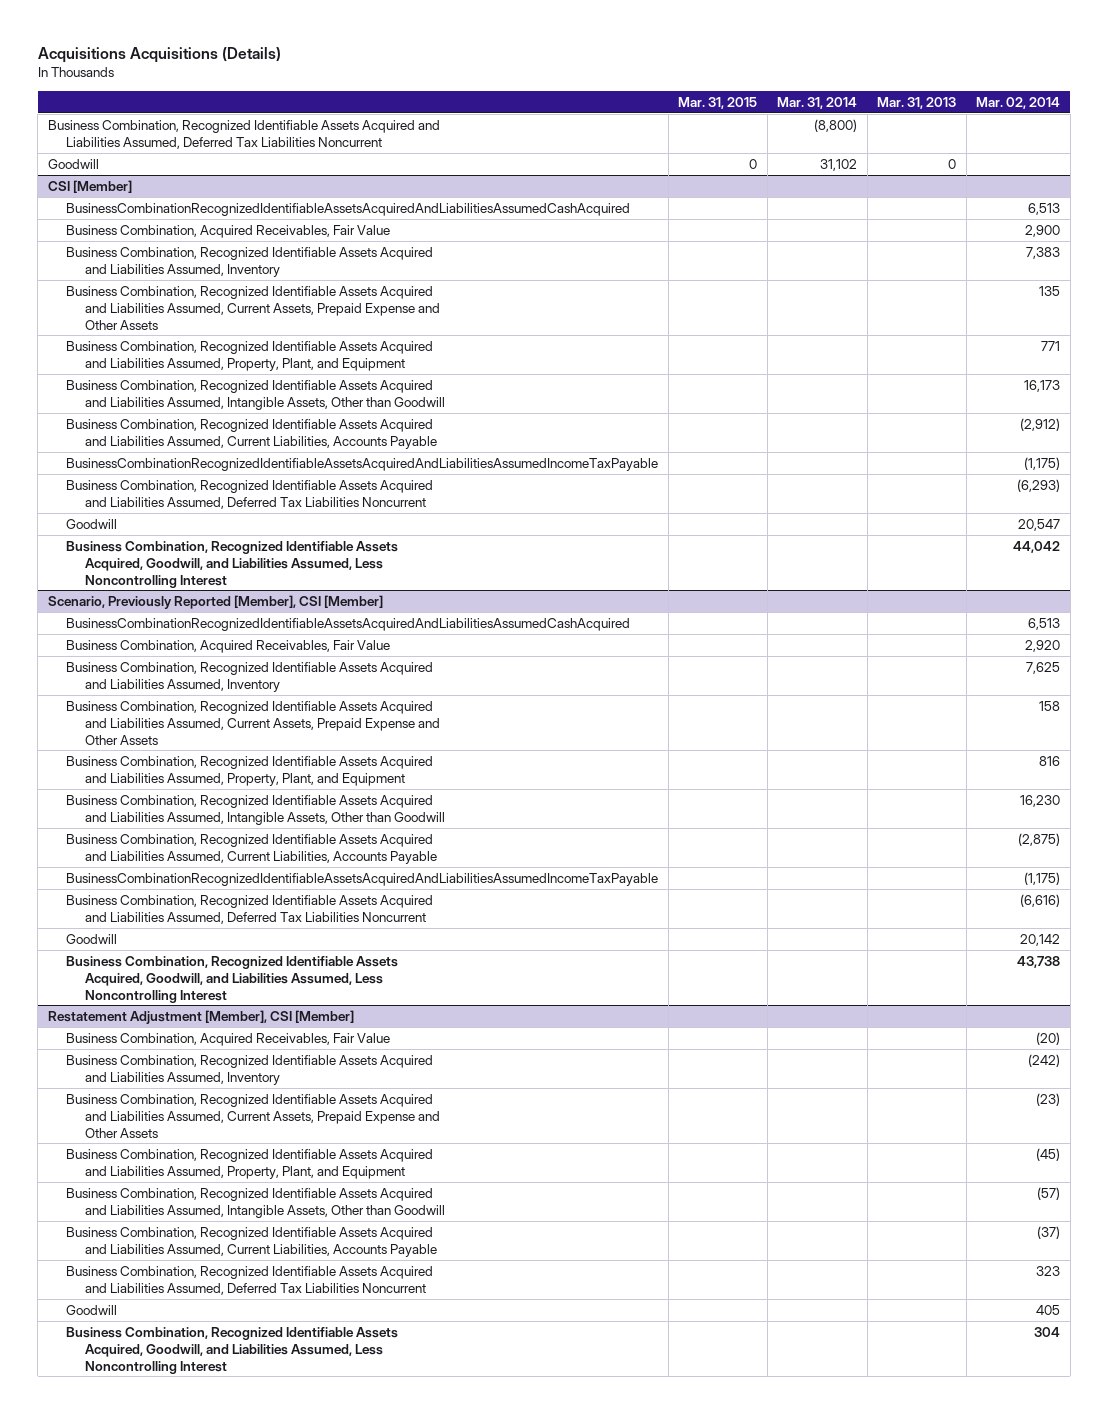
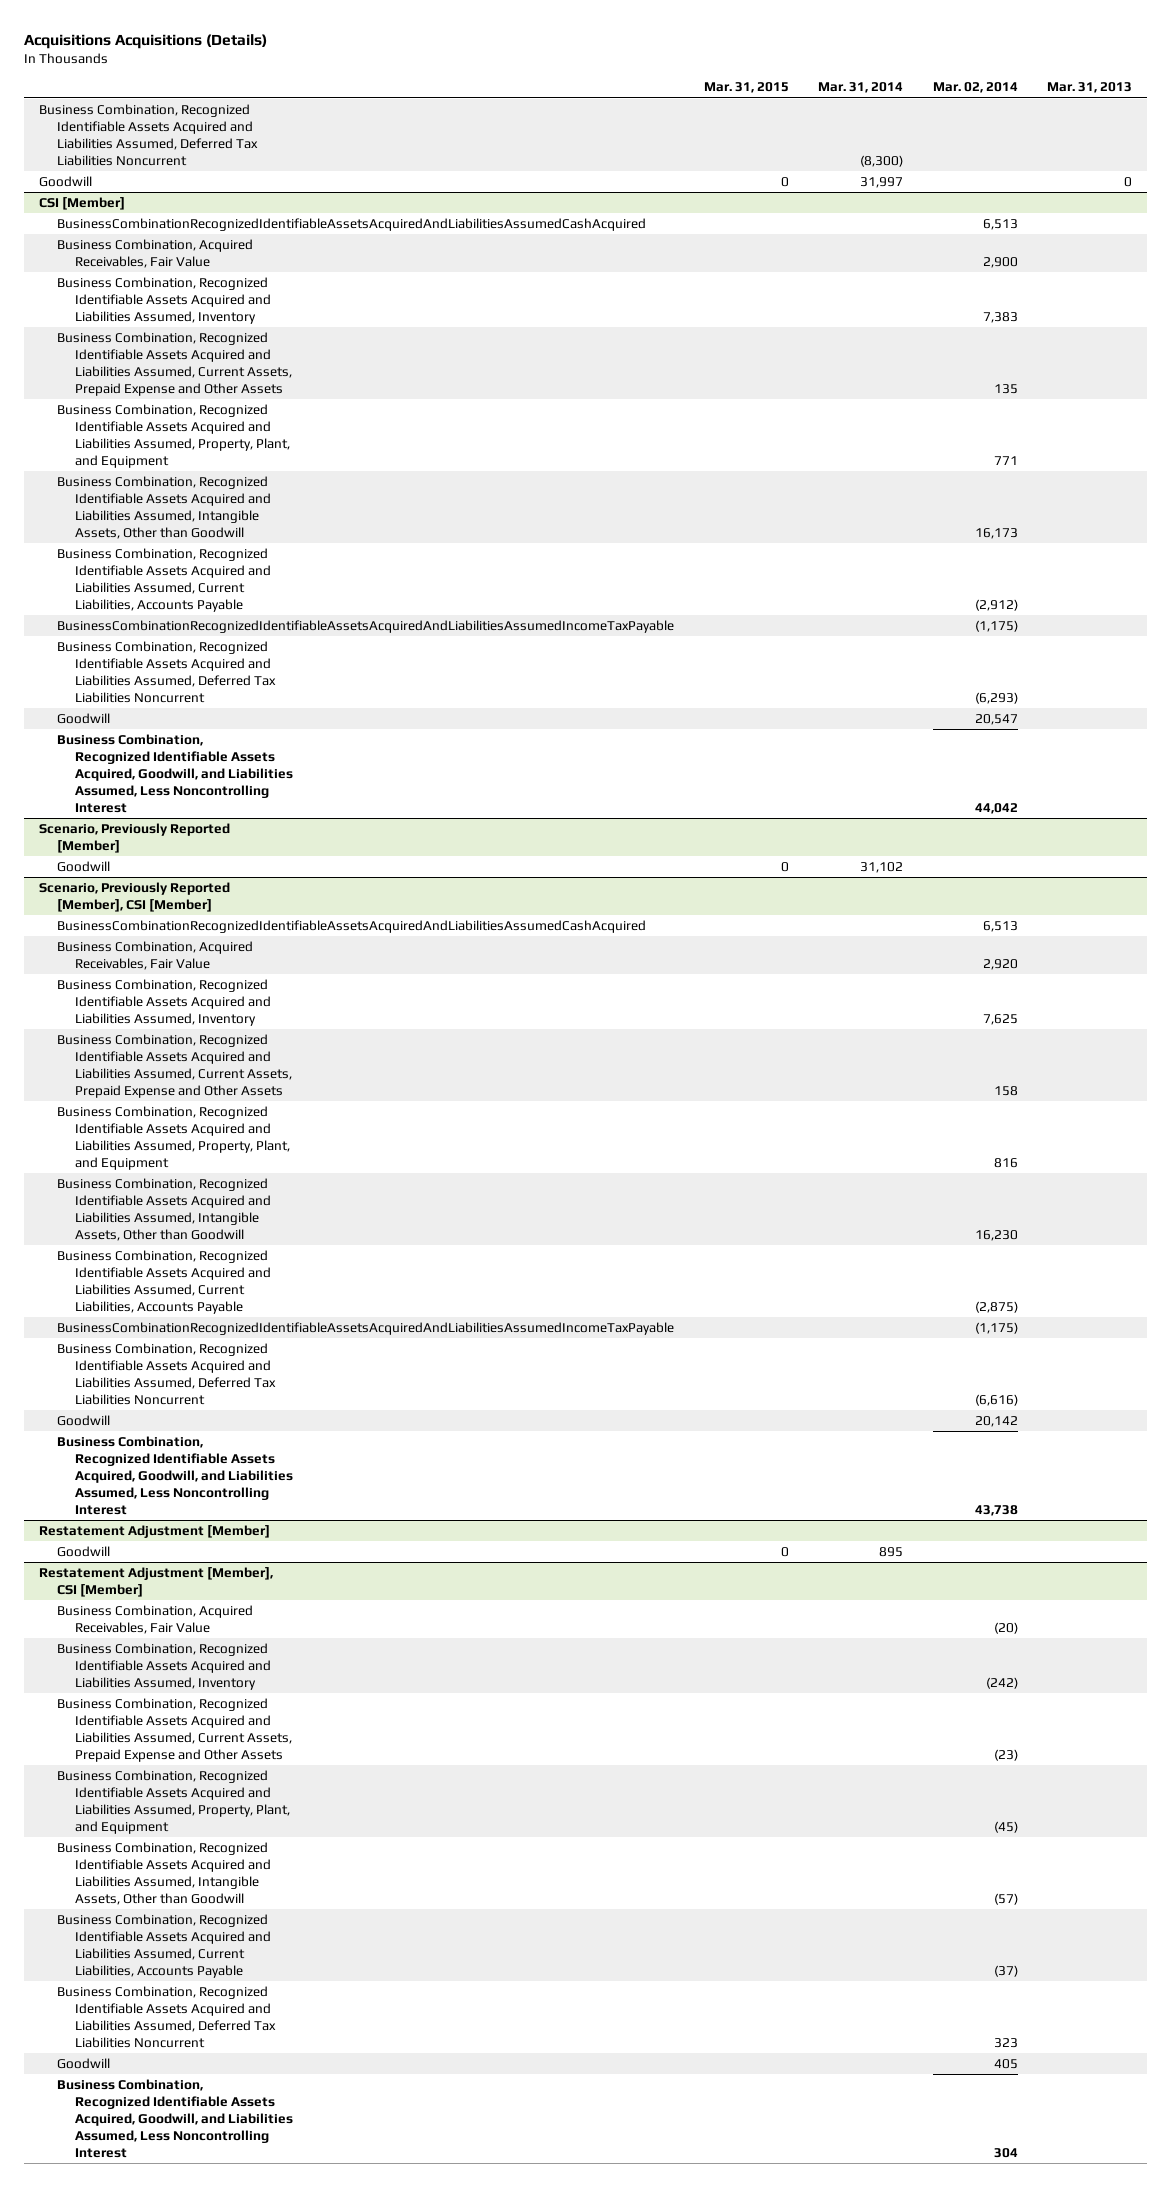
[814,118,858,132] (8,800) -> [860,154,904,167] (8,300)
[820,158,858,171] 31,102 -> [860,177,904,189] 31,997
none -> [38,823,230,853] Scenario, Previously Reported [Member]
none -> [57,861,111,873] Goodwill
none -> [38,1525,270,1539] Restatement Adjustment [Member]
none -> [57,1546,111,1558] Goodwill

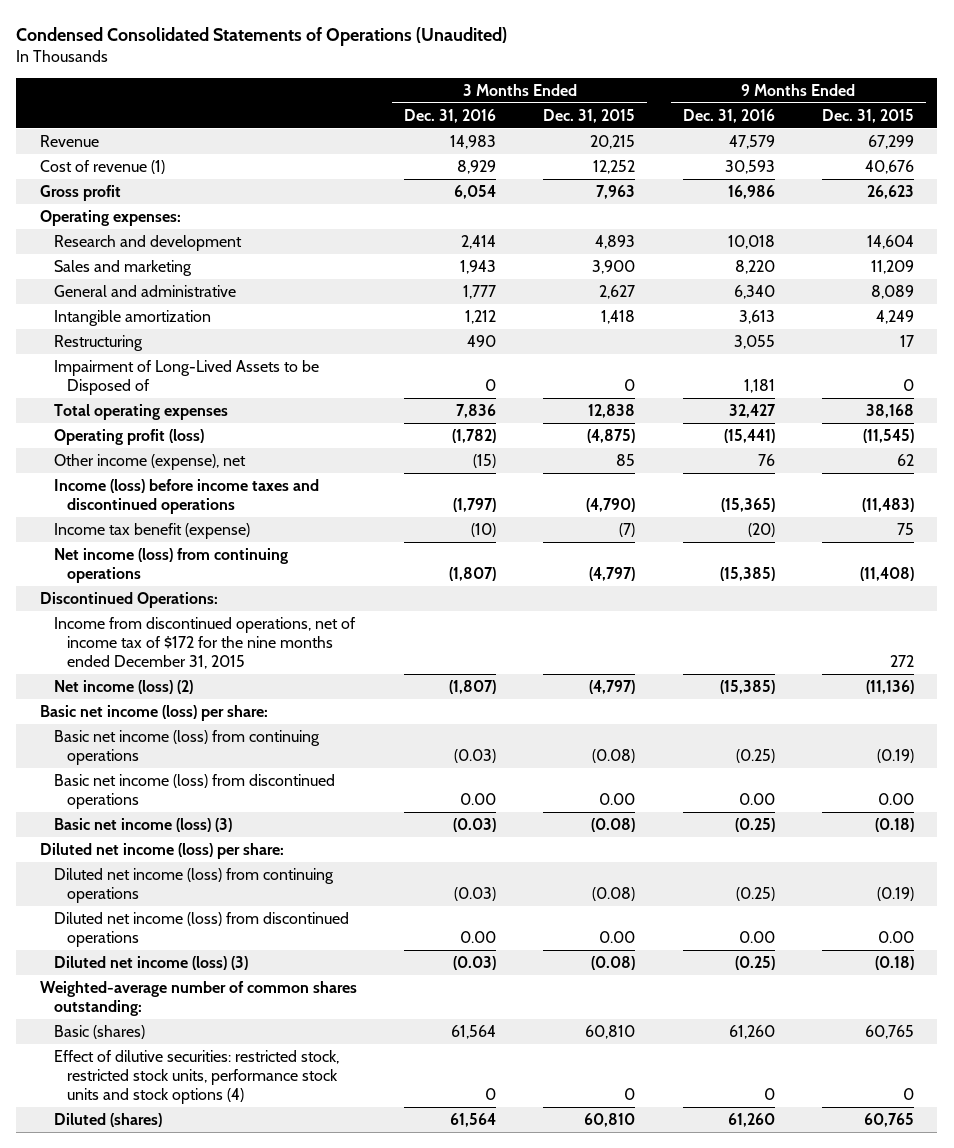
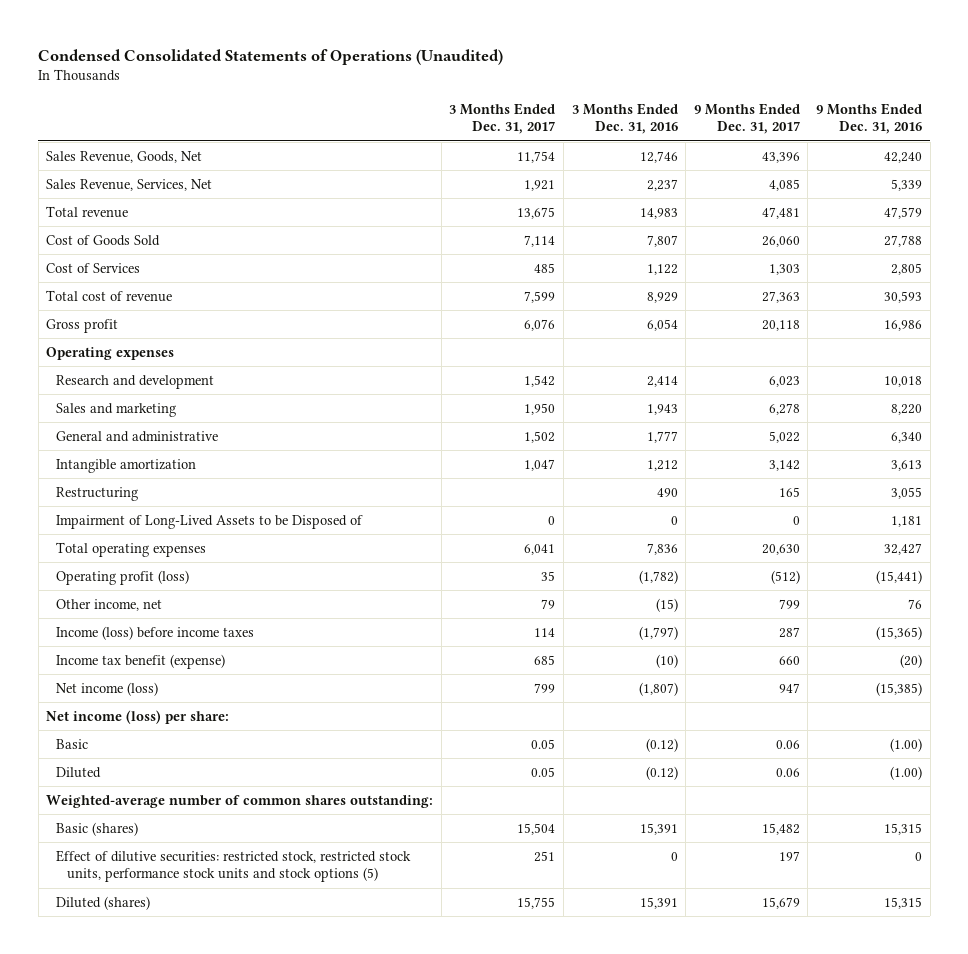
[543,108,636,123] Dec. 31, 2015 -> none
[821,108,914,123] Dec. 31, 2015 -> none
none -> [449,102,556,135] 3 Months Ended Dec. 31, 2017
none -> [693,102,800,135] 9 Months Ended Dec. 31, 2017
none -> [46,150,203,163] Sales Revenue, Goods, Net
none -> [46,178,213,191] Sales Revenue, Services, Net
[39,135,99,148] Revenue -> [46,205,129,218] Total revenue
none -> [46,234,161,246] Cost of Goods Sold
none -> [46,262,141,273] Cost of Services
[39,160,165,175] Cost of revenue (1) -> [46,289,173,302] Total cost of revenue
[39,210,181,227] Operating expenses: -> [46,346,175,360] Operating expenses
[53,454,246,471] Other income (expense), net -> [56,598,163,611] Other income, net
[53,479,319,514] Income (loss) before income taxes and discontinued operations -> [56,625,255,640] Income (loss) before income taxes
[53,548,288,583] Net income (loss) from continuing operations -> none
[39,592,218,609] Discontinued Operations: -> none
[53,617,356,669] Income from discontinued operations, net of income tax of $172 for the nine months ended December 31, 2015 -> none
[53,730,320,765] Basic net income (loss) from continuing operations -> none
[53,774,335,809] Basic net income (loss) from discontinued operations -> none
[39,843,284,860] Diluted net income (loss) per share: -> none
[53,868,334,903] Diluted net income (loss) from continuing operations -> none
[53,912,349,947] Diluted net income (loss) from discontinued operations -> none
[53,680,193,695] Net income (loss) (2) -> [56,681,159,696] Net income (loss)
[39,705,268,722] Basic net income (loss) per share: -> [46,709,230,724] Net income (loss) per share:
[53,818,232,833] Basic net income (loss) (3) -> [56,738,89,749] Basic
[453,818,497,833] (0.03) -> [645,737,678,752] (0.12)
[734,818,775,833] (0.25) -> [890,737,923,752] (1.00)
[53,956,248,971] Diluted net income (loss) (3) -> [56,766,102,778] Diluted
[453,956,497,971] (0.03) -> [645,765,678,780] (0.12)
[734,956,775,971] (0.25) -> [890,765,923,780] (1.00)
[451,1025,497,1040] 61,564 -> [639,822,678,835] 15,391
[728,1025,775,1040] 61,260 -> [884,822,923,835] 15,315
[53,1050,339,1104] Effect of dilutive securities: restricted stock, restricted stock units, performance stock units and stock options (4) -> [56,849,412,883] Effect of dilutive securities: restricted stock, restricted stock units, performance stock units and stock options (5)
[450,1113,497,1128] 61,564 -> [639,896,678,909] 15,391
[727,1113,775,1128] 61,260 -> [884,896,923,909] 15,315

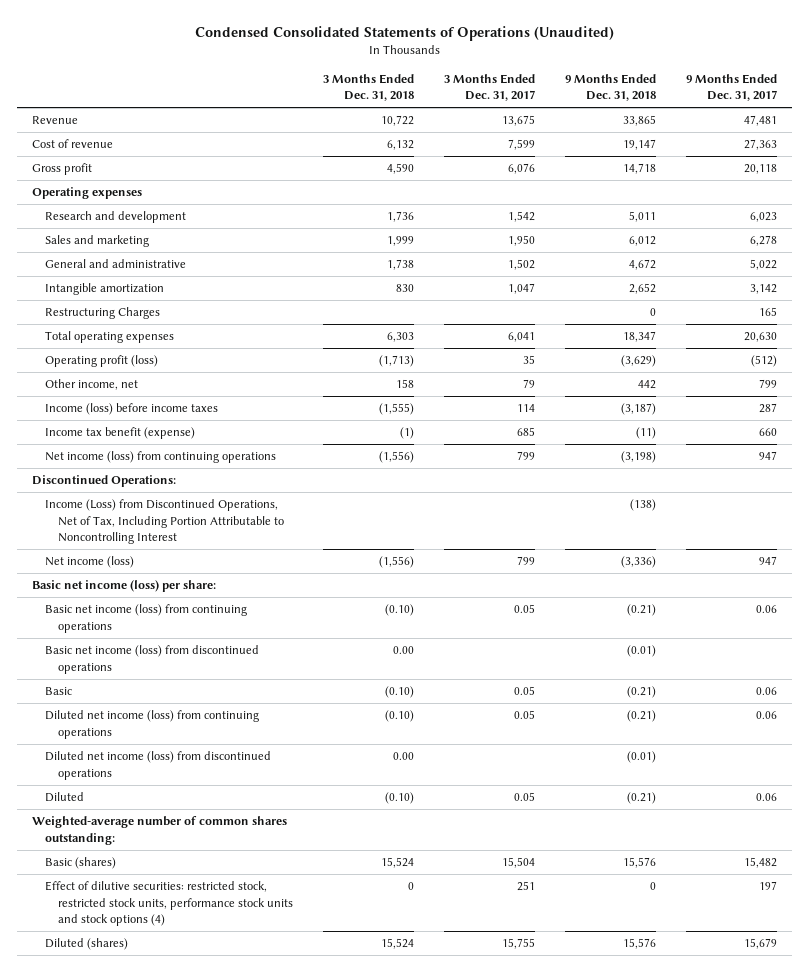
[571,102,678,135] 3 Months Ended Dec. 31, 2016 -> none
[816,102,923,135] 9 Months Ended Dec. 31, 2016 -> none
none -> [322,74,414,102] 3 Months Ended Dec. 31, 2018
none -> [564,74,656,102] 9 Months Ended Dec. 31, 2018
[46,150,203,163] Sales Revenue, Goods, Net -> none
[46,178,213,191] Sales Revenue, Services, Net -> none
[46,234,161,246] Cost of Goods Sold -> none
[46,262,141,273] Cost of Services -> none
[46,205,129,218] Total revenue -> [32,116,79,125] Revenue
[46,289,173,302] Total cost of revenue -> [32,139,114,149] Cost of revenue
[56,514,364,529] Impairment of Long-Lived Assets to be Disposed of -> none
[56,486,139,501] Restructuring -> [45,307,161,320] Restructuring Charges
none -> [45,451,277,464] Net income (loss) from continuing operations
none -> [32,475,177,488] Discontinued Operations:
none -> [45,499,284,544] Income (Loss) from Discontinued Operations, Net of Tax, Including Portion Attributable to Noncontrolling Interest
[46,709,230,724] Net income (loss) per share: -> [32,580,217,593] Basic net income (loss) per share:
none -> [45,604,248,633] Basic net income (loss) from continuing operations
none -> [45,645,260,674] Basic net income (loss) from discontinued operations
none -> [45,710,260,739] Diluted net income (loss) from continuing operations
none -> [45,751,272,780] Diluted net income (loss) from discontinued operations
[56,849,412,883] Effect of dilutive securities: restricted stock, restricted stock units, performance stock units and stock options (5) -> [45,881,293,926] Effect of dilutive securities: restricted stock, restricted stock units, performance stock units and stock options (4)

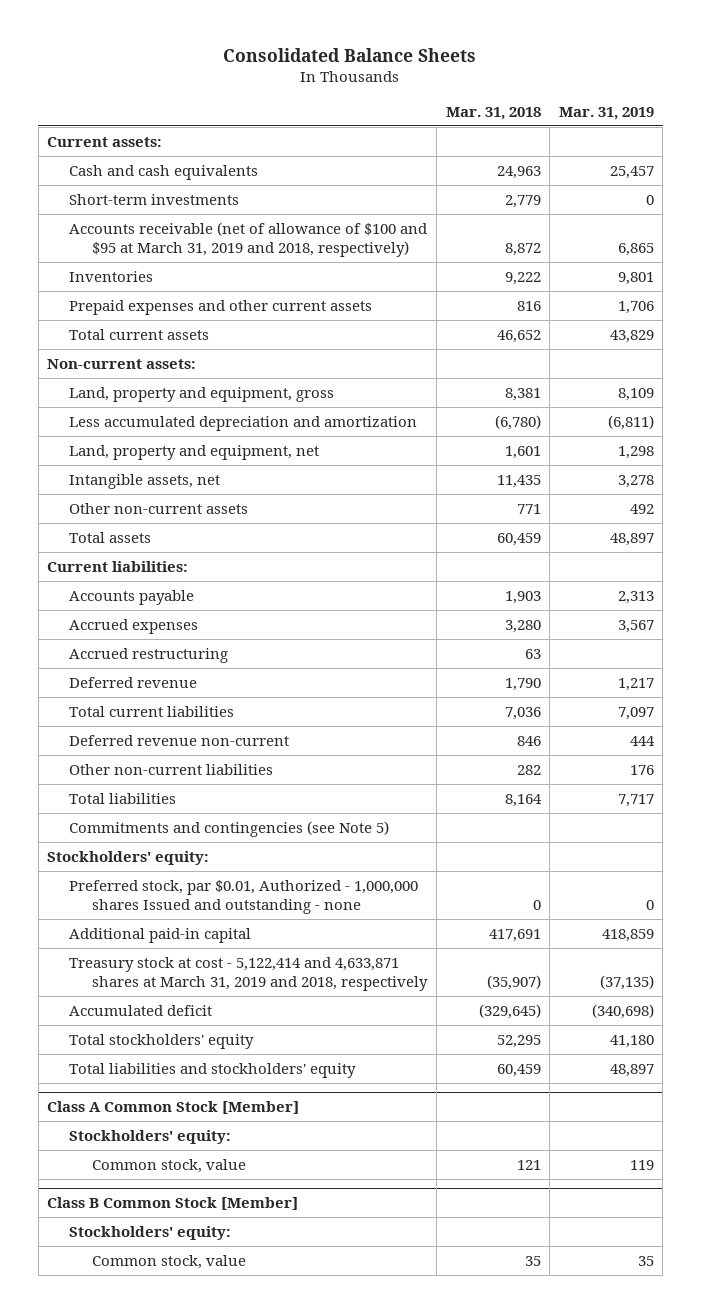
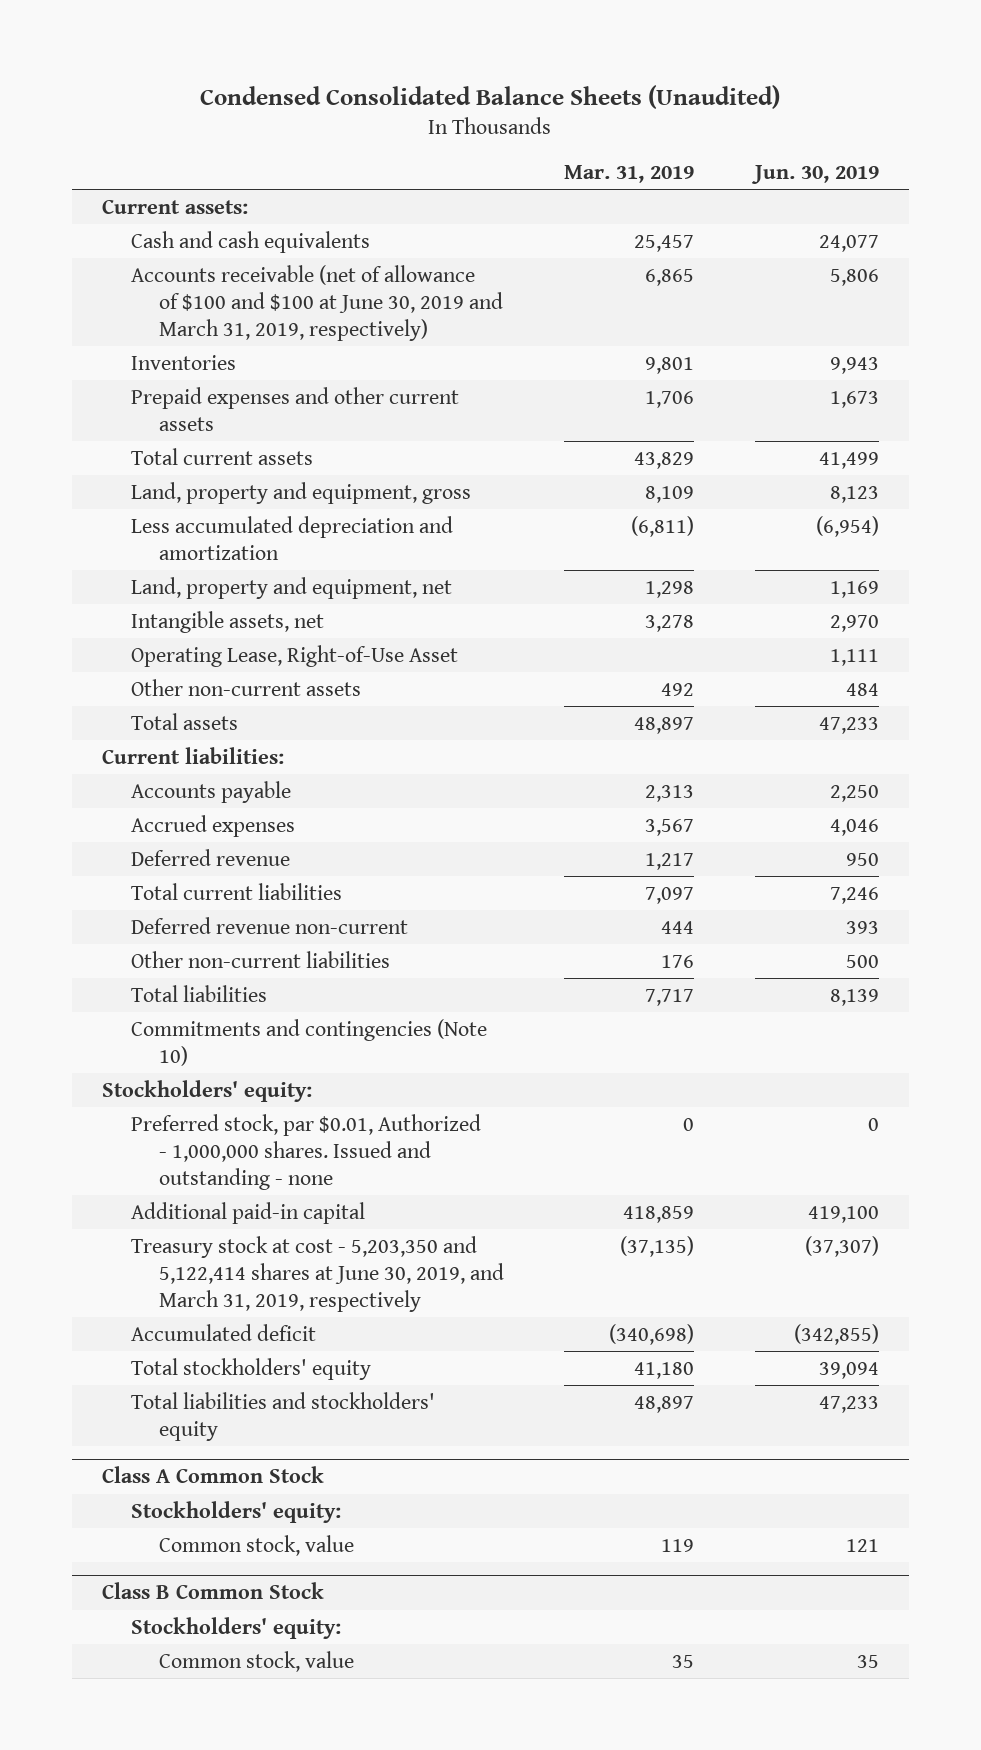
[223,47,477,62] Consolidated Balance Sheets -> [200,85,781,110] Condensed Consolidated Balance Sheets (Unaudited)
[445,106,541,120] Mar. 31, 2018 -> none
none -> [750,165,879,185] Jun. 30, 2019
[69,193,240,205] Short-term investments -> none
[69,221,428,258] Accounts receivable (net of allowance of $100 and $95 at March 31, 2019 and 2018, respectively) -> [130,264,504,341] Accounts receivable (net of allowance of $100 and $100 at June 30, 2019 and March 31, 2019, respectively)
[47,358,197,369] Non-current assets: -> none
none -> [130,644,458,667] Operating Lease, Right-of-Use Asset
[69,647,229,663] Accrued restructuring -> none
[69,820,390,837] Commitments and contingencies (see Note 5) -> [130,1018,487,1066] Commitments and contingencies (Note 10)
[69,879,419,915] Preferred stock, par $0.01, Authorized - 1,000,000 shares Issued and outstanding - none -> [130,1113,481,1190] Preferred stock, par $0.01, Authorized - 1,000,000 shares. Issued and outstanding - none
[69,956,428,992] Treasury stock at cost - 5,122,414 and 4,633,871 shares at March 31, 2019 and 2018, respectively -> [130,1235,505,1312] Treasury stock at cost - 5,203,350 and 5,122,414 shares at June 30, 2019, and March 31, 2019, respectively
[47,1101,300,1115] Class A Common Stock [Member] -> [102,1466,325,1484] Class A Common Stock
[47,1197,299,1211] Class B Common Stock [Member] -> [102,1582,325,1600] Class B Common Stock

